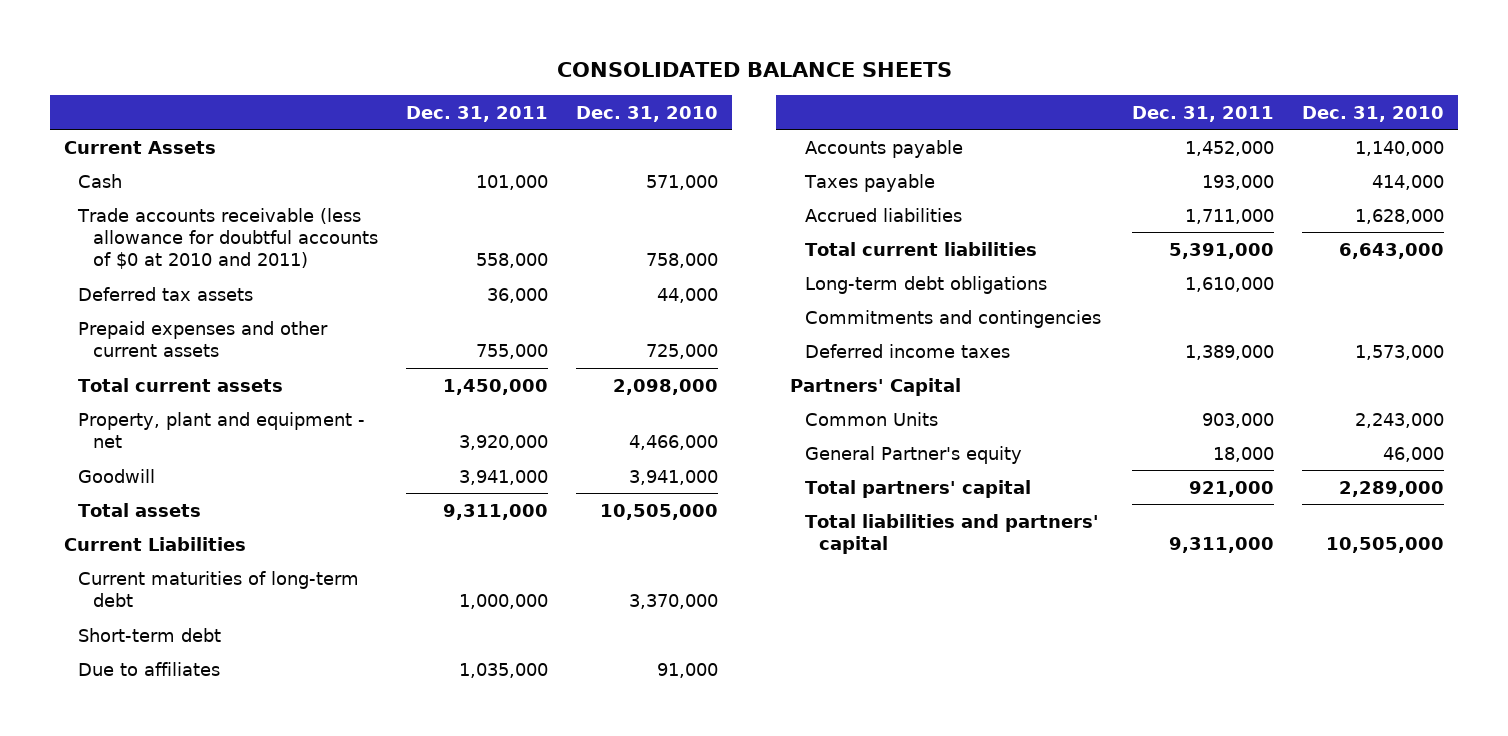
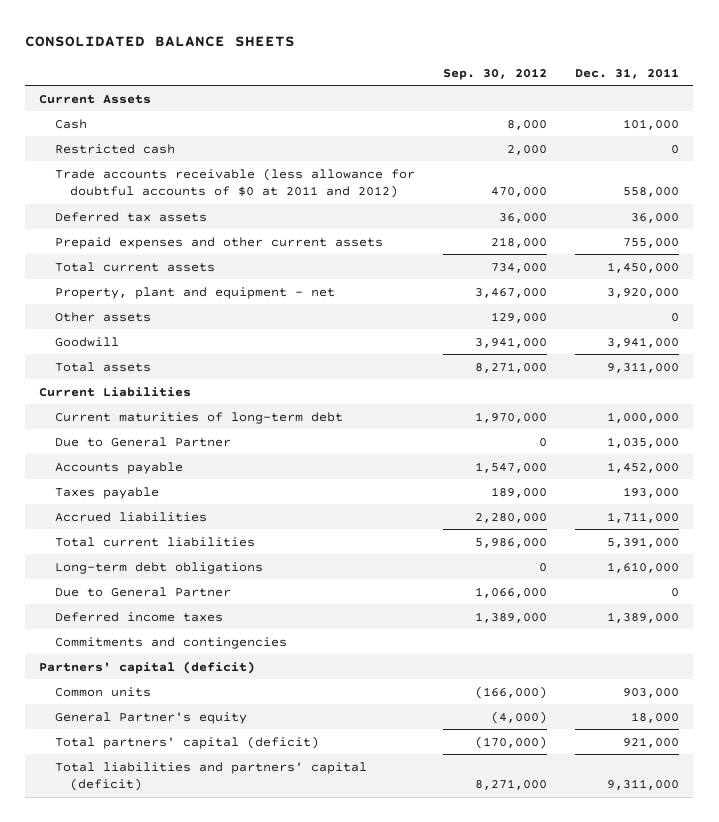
[575,105,718,122] Dec. 31, 2010 -> none
none -> [443,67,548,80] Sep. 30, 2012
none -> [54,143,175,154] Restricted cash
[77,207,379,270] Trade accounts receivable (less allowance for doubtful accounts of $0 at 2010 and 2011) -> [54,167,415,199] Trade accounts receivable (less allowance for doubtful accounts of $0 at 2011 and 2012)
none -> [54,311,151,322] Other assets
[78,627,222,642] Short-term debt -> none
[78,661,221,676] Due to affiliates -> [54,436,231,447] Due to General Partner
none -> [54,586,231,597] Due to General Partner
[804,309,1101,328] Commitments and contingencies -> [54,636,287,649] Commitments and contingencies
[790,377,962,396] Partners' Capital -> [39,660,256,674] Partners' capital (deficit)
[804,411,938,426] Common Units -> [54,686,151,697] Common units
[804,479,1031,498] Total partners' capital -> [54,735,319,749] Total partners' capital (deficit)
[804,513,1099,554] Total liabilities and partners' capital -> [54,761,367,792] Total liabilities and partners' capital (deficit)

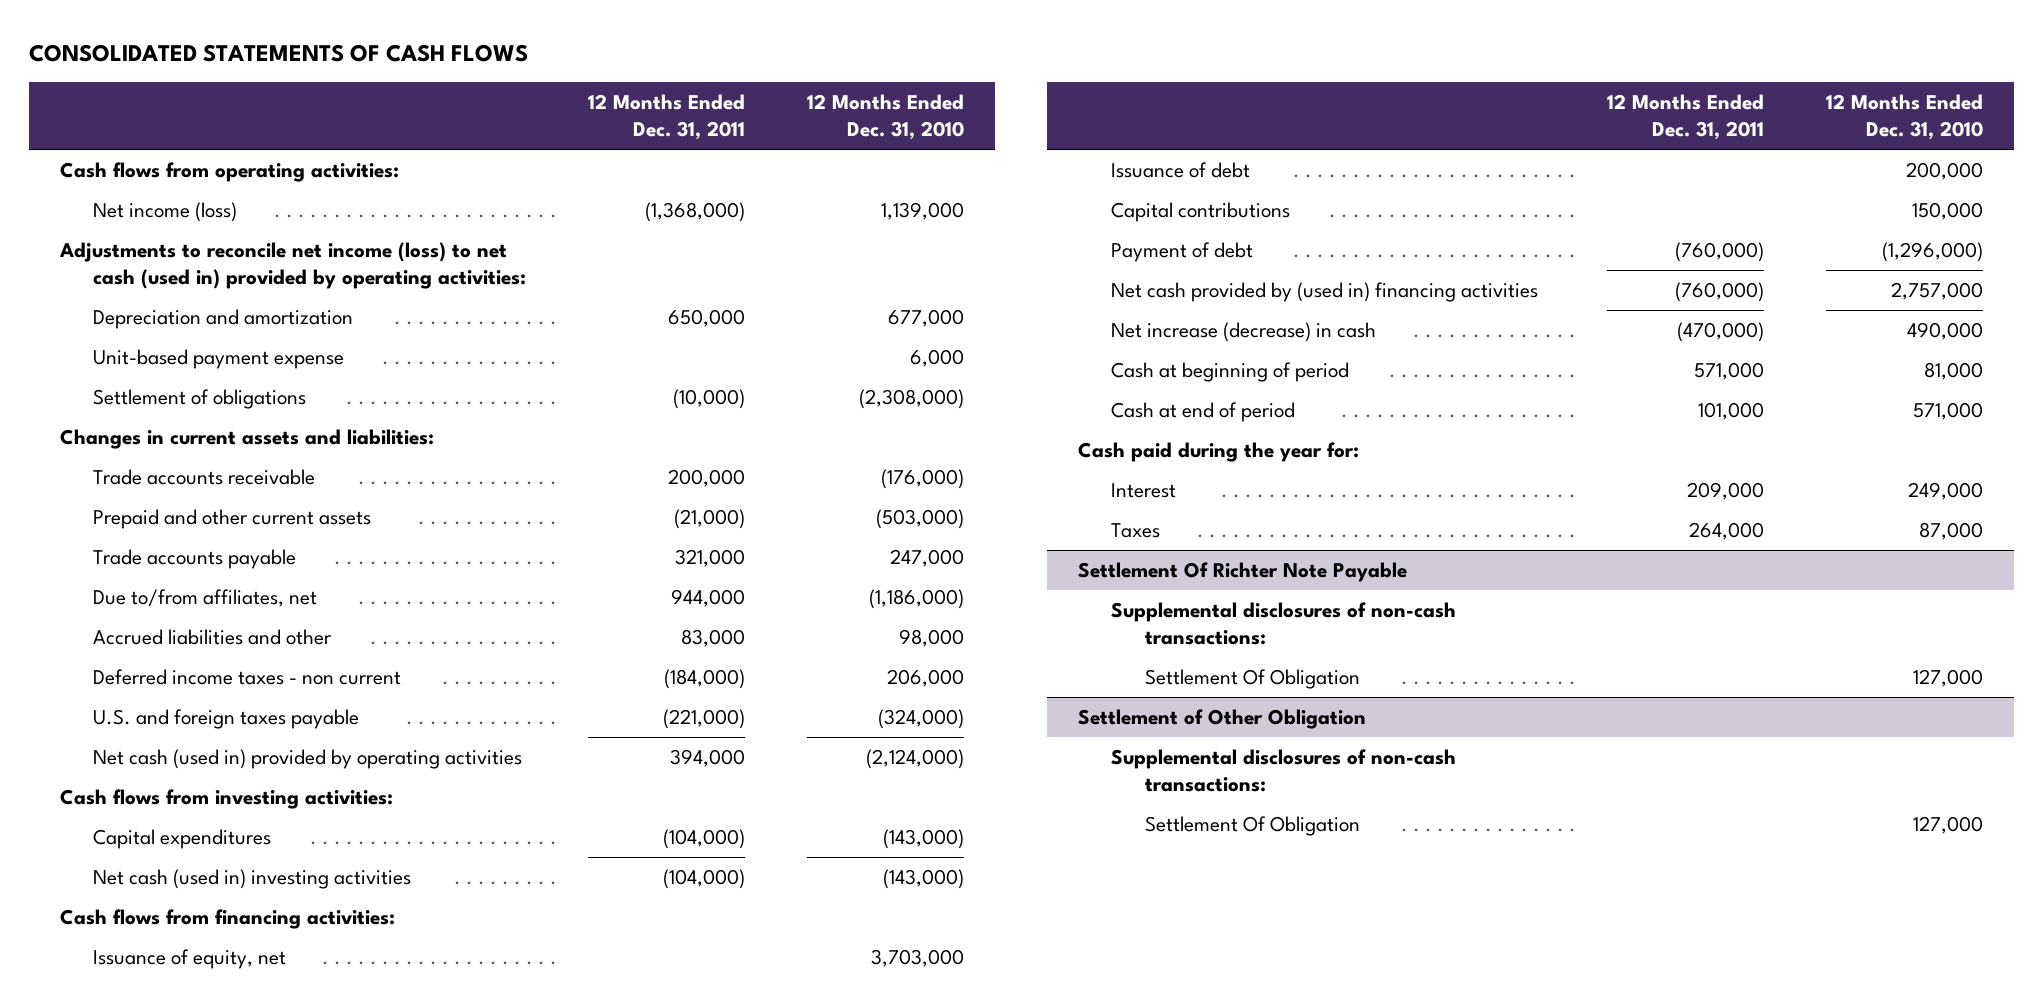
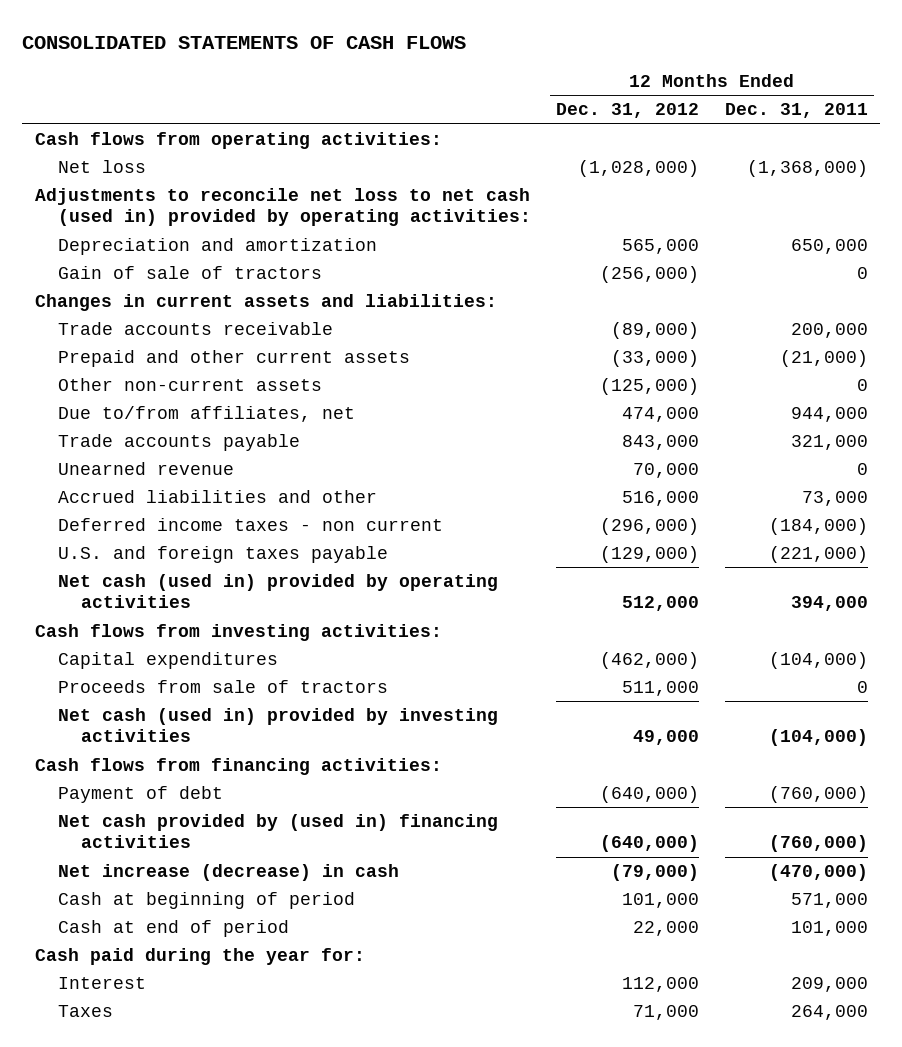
[806,94,964,141] 12 Months Ended Dec. 31, 2010 -> none
none -> [556,103,700,119] Dec. 31, 2012
[92,201,237,222] Net income (loss) -> [57,159,146,173] Net loss
[58,241,526,289] Adjustments to reconcile net income (loss) to net cash (used in) provided by operating activities: -> [34,187,531,227] Adjustments to reconcile net loss to net cash (used in) provided by operating activities:
[92,348,344,369] Unit-based payment expense -> none
[92,388,306,409] Settlement of obligations -> none
none -> [57,265,322,279] Gain of sale of tractors
none -> [57,377,322,391] Other non-current assets
[92,548,296,569] Trade accounts payable -> [57,433,300,451] Trade accounts payable
none -> [57,461,234,475] Unearned revenue
[680,628,745,647] 83,000 -> [801,490,868,506] 73,000
none -> [57,679,388,693] Proceeds from sale of tractors
[92,868,411,889] Net cash (used in) investing activities -> [57,707,498,743] Net cash (used in) provided by investing activities
[92,948,286,969] Issuance of equity, net -> none
[1111,161,1251,178] Issuance of debt -> none
[1111,201,1291,222] Capital contributions -> none
[1078,561,1408,582] Settlement Of Richter Note Payable -> none
[1111,601,1457,645] Supplemental disclosures of non-cash transactions: -> none
[1144,668,1360,689] Settlement Of Obligation -> none
[1078,708,1367,729] Settlement of Other Obligation -> none
[1111,748,1457,792] Supplemental disclosures of non-cash transactions: -> none
[1144,815,1360,836] Settlement Of Obligation -> none

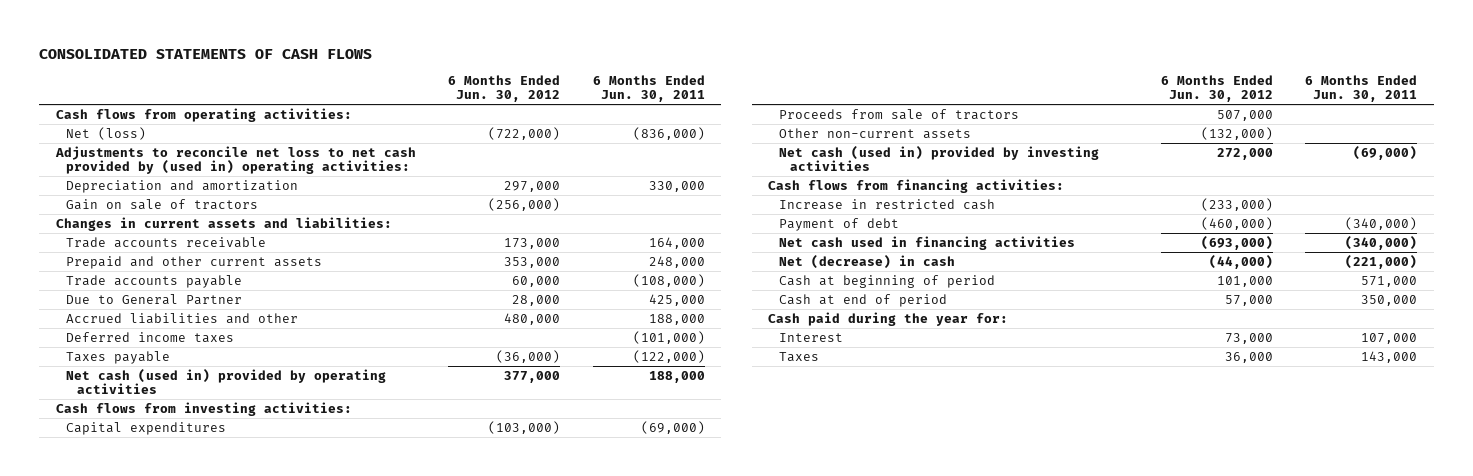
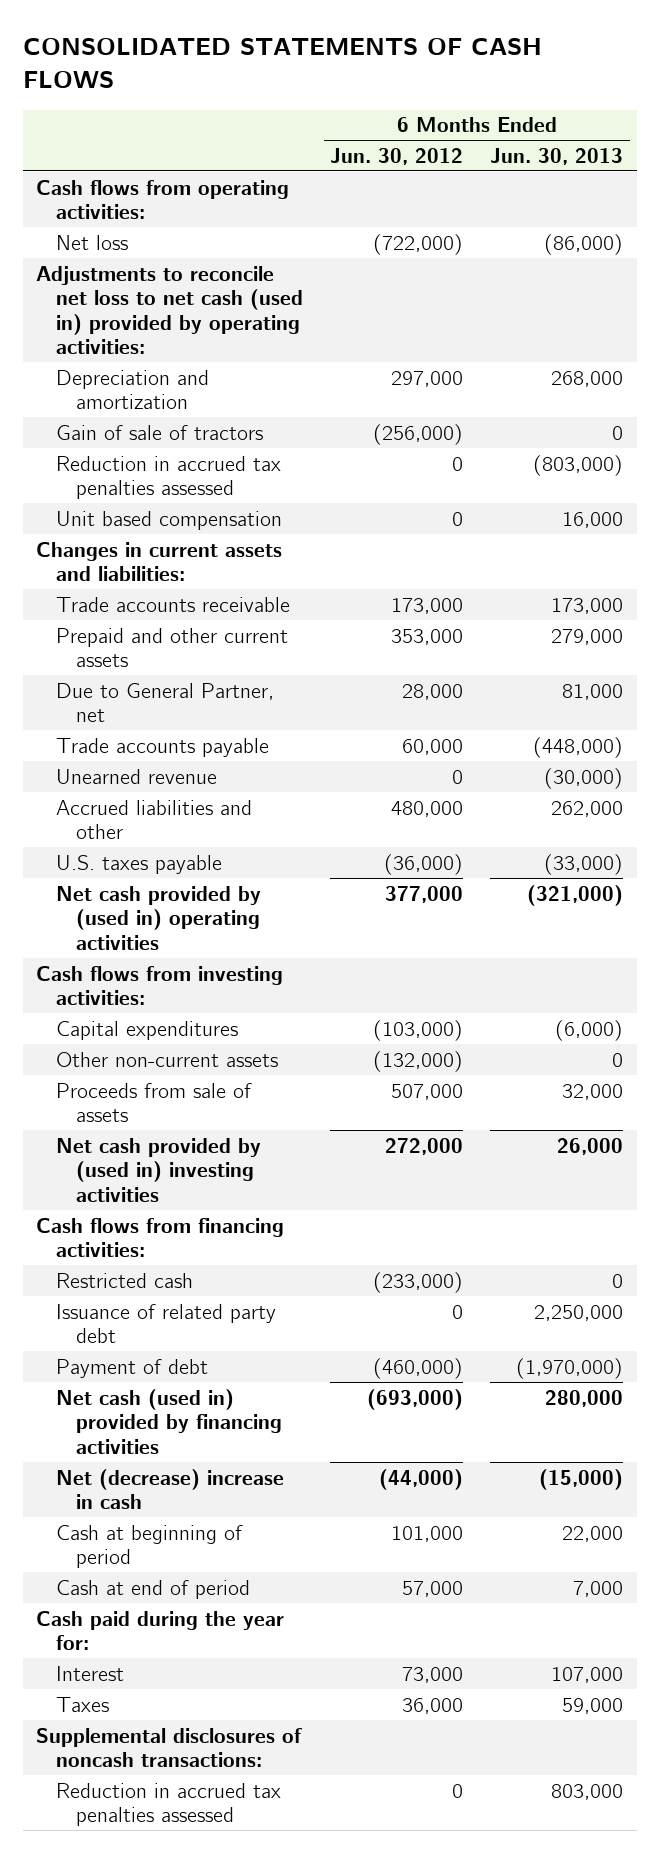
[592,74,705,103] 6 Months Ended Jun. 30, 2011 -> none
none -> [490,147,624,165] Jun. 30, 2013
[66,126,147,140] Net (loss) -> [56,234,129,250] Net loss
[54,145,416,175] Adjustments to reconcile net loss to net cash provided by (used in) operating activities: -> [36,265,304,355] Adjustments to reconcile net loss to net cash (used in) provided by operating activities:
[66,198,259,210] Gain on sale of tractors -> [56,424,264,440] Gain of sale of tractors
none -> [56,455,282,500] Reduction in accrued tax penalties assessed
none -> [56,510,283,530] Unit based compensation
none -> [56,682,275,723] Due to General Partner, net
[66,293,243,305] Due to General Partner -> none
none -> [56,768,218,784] Unearned revenue
[66,331,235,343] Deferred income taxes -> none
[66,350,171,364] Taxes payable -> [56,854,223,874] U.S. taxes payable
[66,368,387,395] Net cash (used in) provided by operating activities -> [56,885,262,950] Net cash provided by (used in) operating activities
[779,108,1020,120] Proceeds from sale of tractors -> none
none -> [56,1082,253,1123] Proceeds from sale of assets
[779,145,1100,172] Net cash (used in) provided by investing activities -> [56,1137,262,1202] Net cash provided by (used in) investing activities
[779,198,996,210] Increase in restricted cash -> [56,1272,194,1288] Restricted cash
none -> [56,1303,277,1344] Issuance of related party debt
[779,235,1076,250] Net cash used in financing activities -> [56,1388,283,1454] Net cash (used in) provided by financing activities
[779,254,956,269] Net (decrease) in cash -> [56,1468,285,1510] Net (decrease) increase in cash
none -> [36,1727,303,1768] Supplemental disclosures of noncash transactions:
none -> [56,1782,282,1827] Reduction in accrued tax penalties assessed

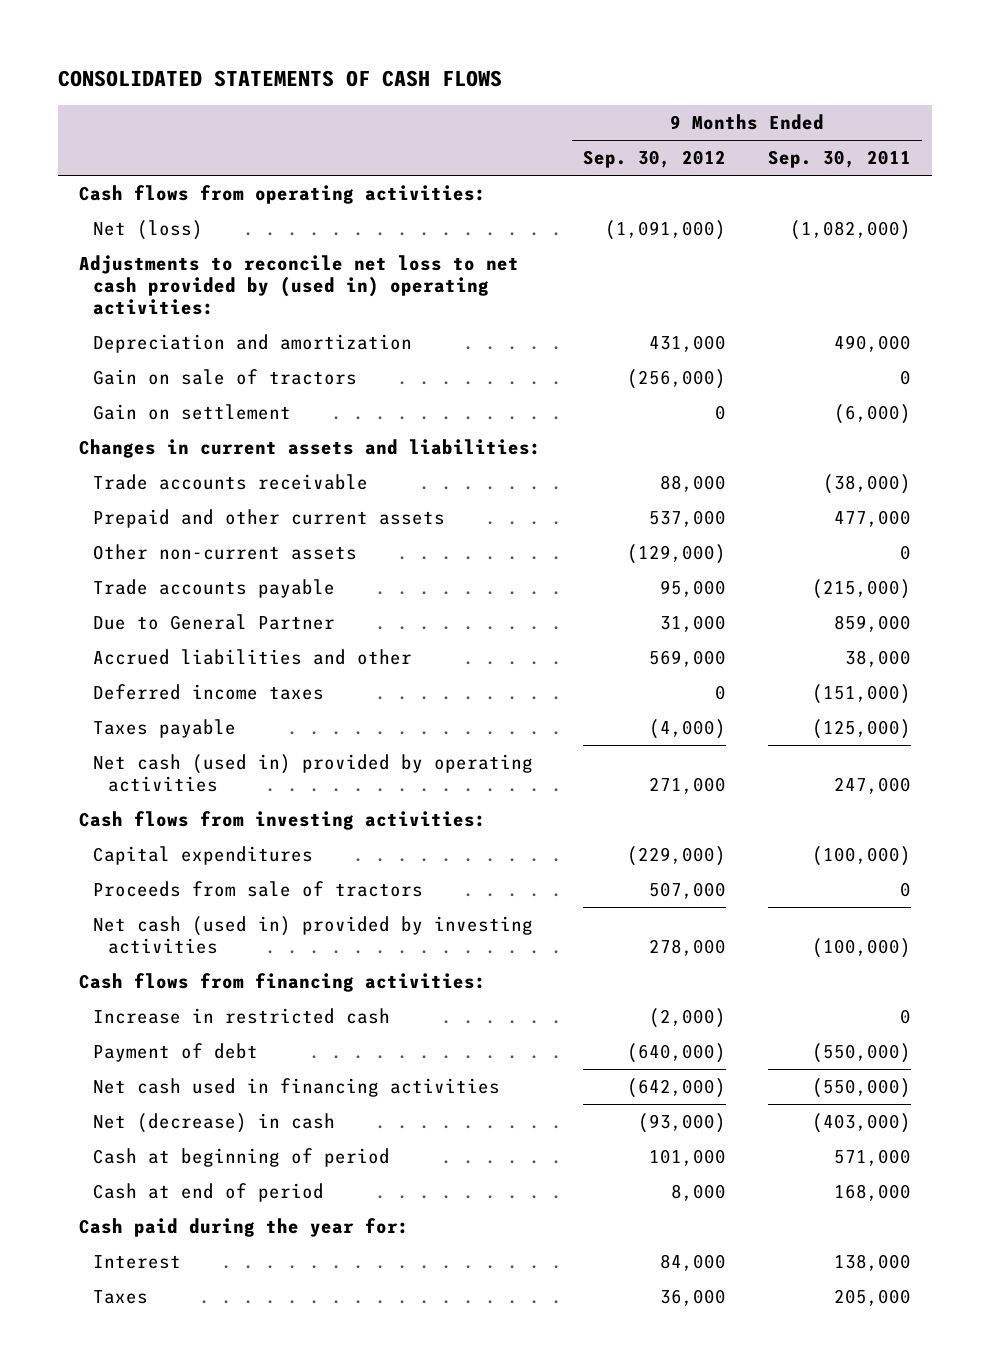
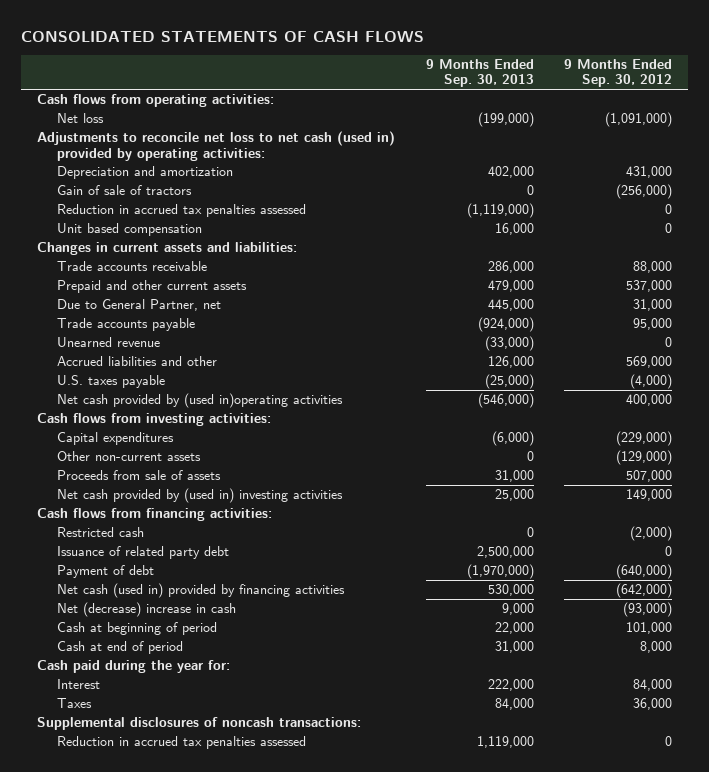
[768,150,912,169] Sep. 30, 2011 -> none
none -> [425,58,534,88] 9 Months Ended Sep. 30, 2013
[93,220,204,241] Net (loss) -> [57,112,105,123] Net loss
[78,255,519,316] Adjustments to reconcile net loss to net cash provided by (used in) operating activities: -> [36,130,395,161] Adjustments to reconcile net loss to net cash (used in) provided by operating activities:
[93,404,292,421] Gain on settlement -> none
[93,369,358,386] Gain on sale of tractors -> [57,184,193,195] Gain of sale of tractors
none -> [57,203,307,217] Reduction in accrued tax penalties assessed
none -> [57,222,203,236] Unit based compensation
none -> [57,298,222,311] Due to General Partner, net
[93,614,336,631] Due to General Partner -> none
none -> [57,336,161,347] Unearned revenue
[93,684,325,701] Deferred income taxes -> none
[93,719,237,739] Taxes payable -> [57,374,166,388] U.S. taxes payable
[93,754,534,793] Net cash (used in) provided by operating activities -> [57,392,344,408] Net cash provided by (used in)operating activities
[649,777,727,795] 271,000 -> [626,393,673,406] 400,000
[93,544,358,561] Other non-current assets -> [57,450,202,461] Other non-current assets
[93,881,424,898] Proceeds from sale of tractors -> [57,469,222,480] Proceeds from sale of assets
[93,916,534,955] Net cash (used in) provided by investing activities -> [57,487,344,503] Net cash provided by (used in) investing activities
[649,939,727,957] 278,000 -> [626,488,673,501] 149,000
[93,1008,391,1025] Increase in restricted cash -> [57,526,145,537] Restricted cash
none -> [57,545,230,559] Issuance of related party debt
[93,1078,501,1098] Net cash used in financing activities -> [57,582,346,598] Net cash (used in) provided by financing activities
[93,1113,336,1134] Net (decrease) in cash -> [57,601,237,617] Net (decrease) increase in cash
none -> [36,716,361,730] Supplemental disclosures of noncash transactions:
none -> [57,735,307,749] Reduction in accrued tax penalties assessed

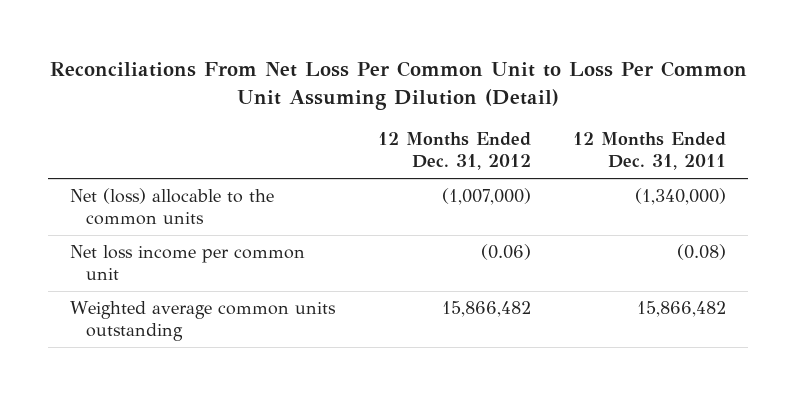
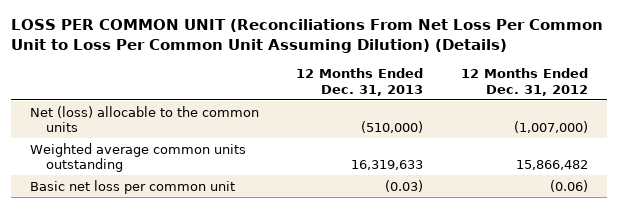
[50,61,748,111] Reconciliations From Net Loss Per Common Unit to Loss Per Common Unit Assuming Dilution (Detail) -> [10,19,603,54] LOSS PER COMMON UNIT (Reconciliations From Net Loss Per Common Unit to Loss Per Common Unit Assuming Dilution) (Details)
[573,132,727,171] 12 Months Ended Dec. 31, 2011 -> none
none -> [296,68,424,96] 12 Months Ended Dec. 31, 2013
[69,245,305,281] Net loss income per common unit -> none
none -> [29,179,235,194] Basic net loss per common unit

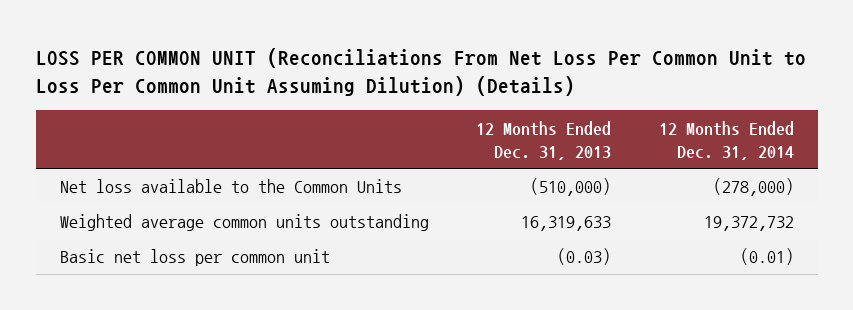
[461,68,589,96] 12 Months Ended Dec. 31, 2012 -> none
none -> [658,120,794,160] 12 Months Ended Dec. 31, 2014
[29,105,259,132] Net (loss) allocable to the common units -> [59,179,402,194] Net loss available to the Common Units

